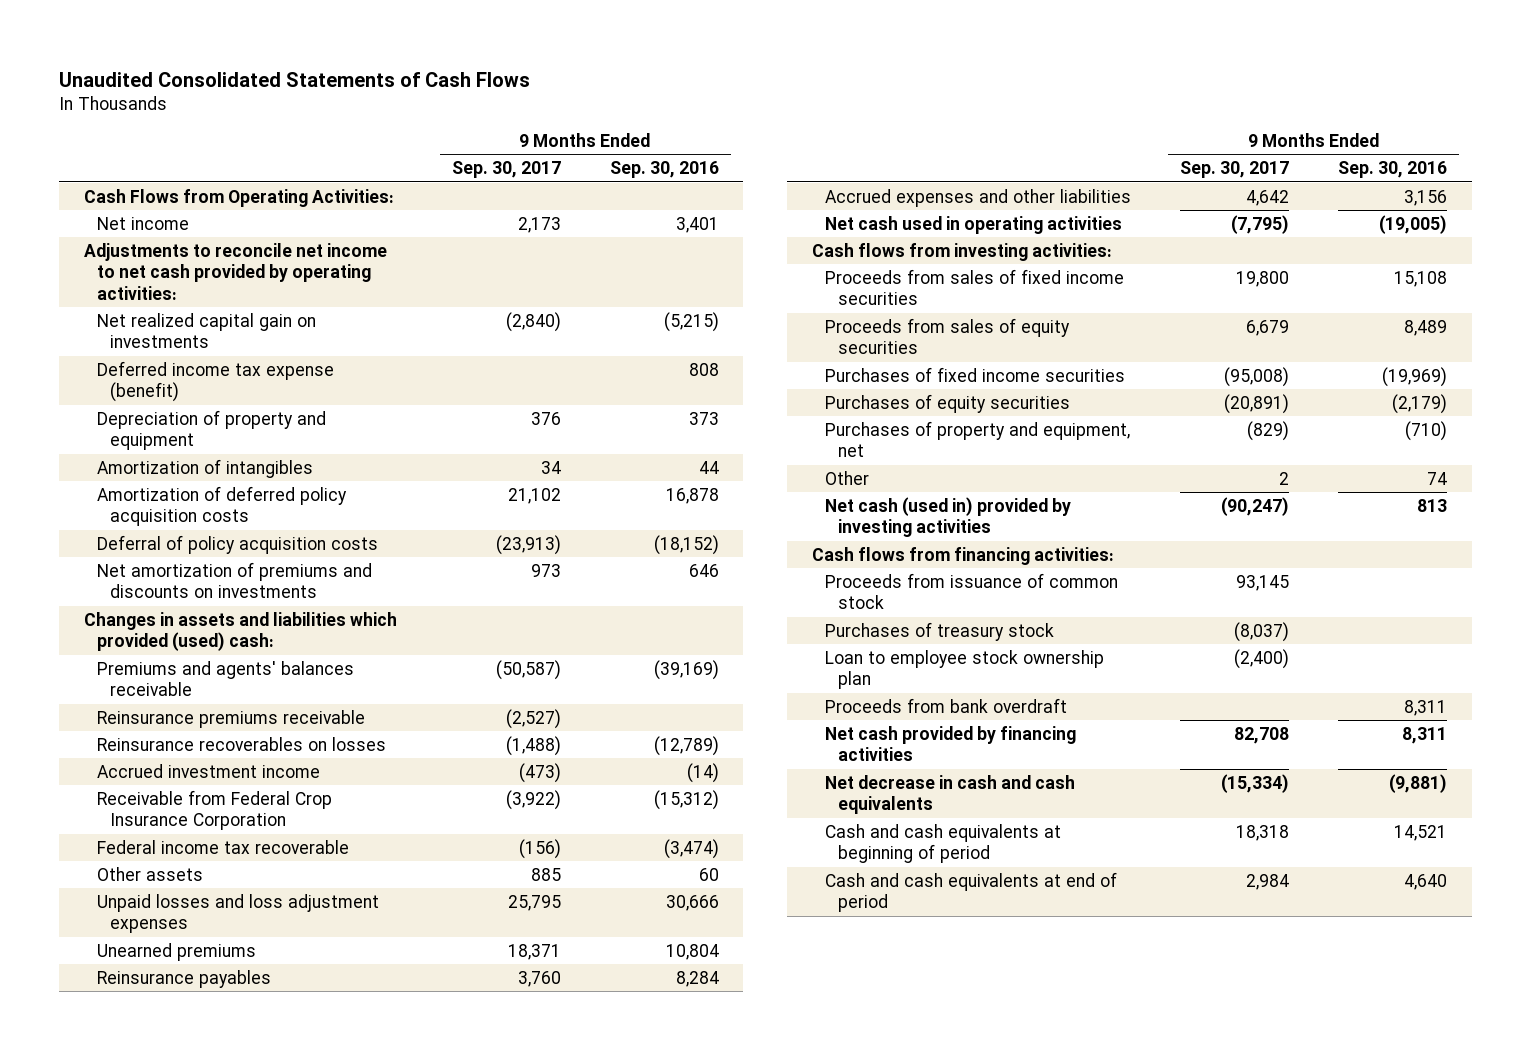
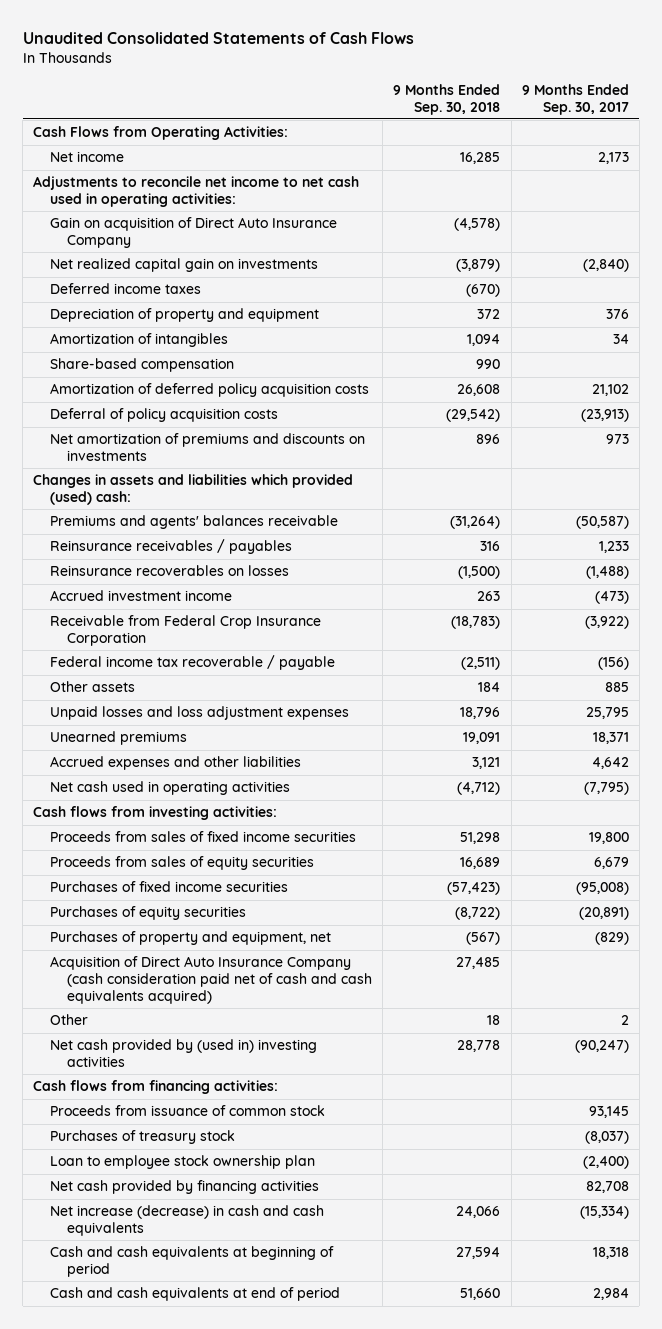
[609,161,719,179] Sep. 30, 2016 -> none
none -> [393,83,501,115] 9 Months Ended Sep. 30, 2018
[83,242,387,301] Adjustments to reconcile net income to net cash provided by operating activities: -> [33,176,360,208] Adjustments to reconcile net income to net cash used in operating activities:
none -> [50,217,338,249] Gain on acquisition of Direct Auto Insurance Company
[96,360,334,403] Deferred income tax expense (benefit) -> [50,283,202,295] Deferred income taxes
none -> [50,358,235,373] Share-based compensation
[96,709,365,728] Reinsurance premiums receivable -> [50,539,293,555] Reinsurance receivables / payables
[505,708,561,729] (2,527) -> [598,541,629,554] 1,233
[96,839,349,854] Federal income tax recoverable -> [50,655,336,671] Federal income tax recoverable / payable
[96,969,271,988] Reinsurance payables -> none
none -> [50,956,372,1004] Acquisition of Direct Auto Insurance Company (cash consideration paid net of cash and cash equivalents acquired)
[824,496,1071,538] Net cash (used in) provided by investing activities -> [50,1039,318,1068] Net cash provided by (used in) investing activities
[824,697,1067,713] Proceeds from bank overdraft -> none
[824,774,1075,815] Net decrease in cash and cash equivalents -> [50,1205,325,1237] Net increase (decrease) in cash and cash equivalents

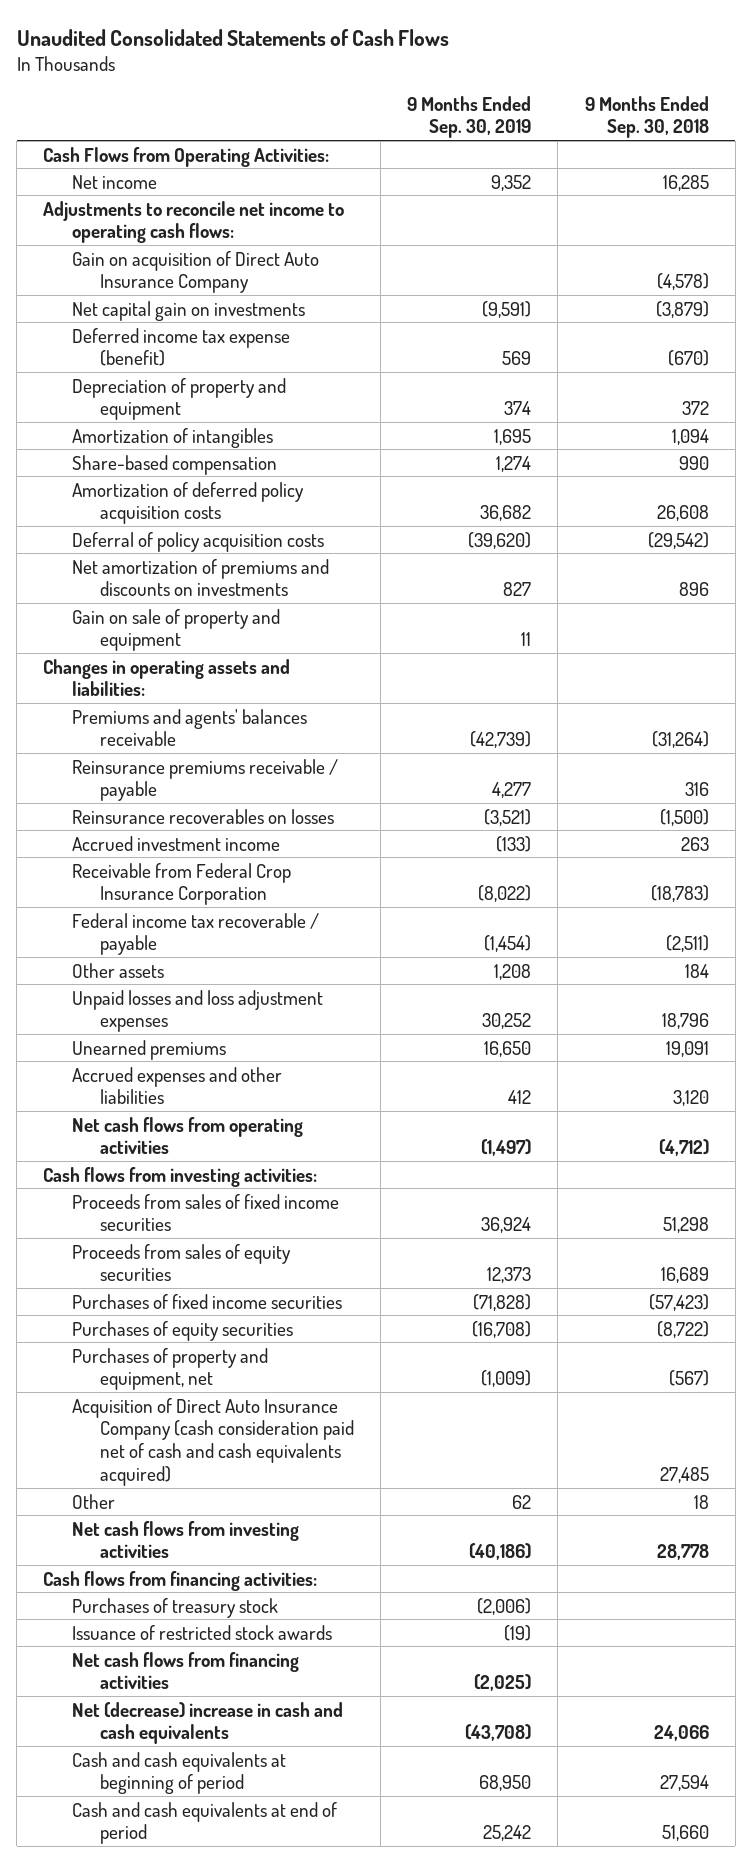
[521,83,629,115] 9 Months Ended Sep. 30, 2017 -> none
none -> [407,95,532,139] 9 Months Ended Sep. 30, 2019
[33,176,360,208] Adjustments to reconcile net income to net cash used in operating activities: -> [43,200,345,244] Adjustments to reconcile net income to operating cash flows:
[50,258,319,273] Net realized capital gain on investments -> [71,300,305,321] Net capital gain on investments
[50,283,202,295] Deferred income taxes -> [71,327,290,367] Deferred income tax expense (benefit)
none -> [71,608,280,652] Gain on sale of property and equipment
[33,474,354,506] Changes in assets and liabilities which provided (used) cash: -> [43,658,291,697] Changes in operating assets and liabilities:
[50,539,293,555] Reinsurance receivables / payables -> [71,758,338,802] Reinsurance premiums receivable / payable
[472,757,501,770] 3,121 -> [672,1090,709,1107] 3,120
[50,781,291,796] Net cash used in operating activities -> [71,1116,303,1155] Net cash flows from operating activities
[50,1039,318,1068] Net cash provided by (used in) investing activities -> [71,1520,299,1559] Net cash flows from investing activities
[50,1105,326,1117] Proceeds from issuance of common stock -> none
[50,1155,316,1170] Loan to employee stock ownership plan -> none
none -> [71,1624,332,1640] Issuance of restricted stock awards
[50,1180,320,1195] Net cash provided by financing activities -> [71,1651,299,1690] Net cash flows from financing activities
[50,1205,325,1237] Net increase (decrease) in cash and cash equivalents -> [71,1701,343,1745] Net (decrease) increase in cash and cash equivalents

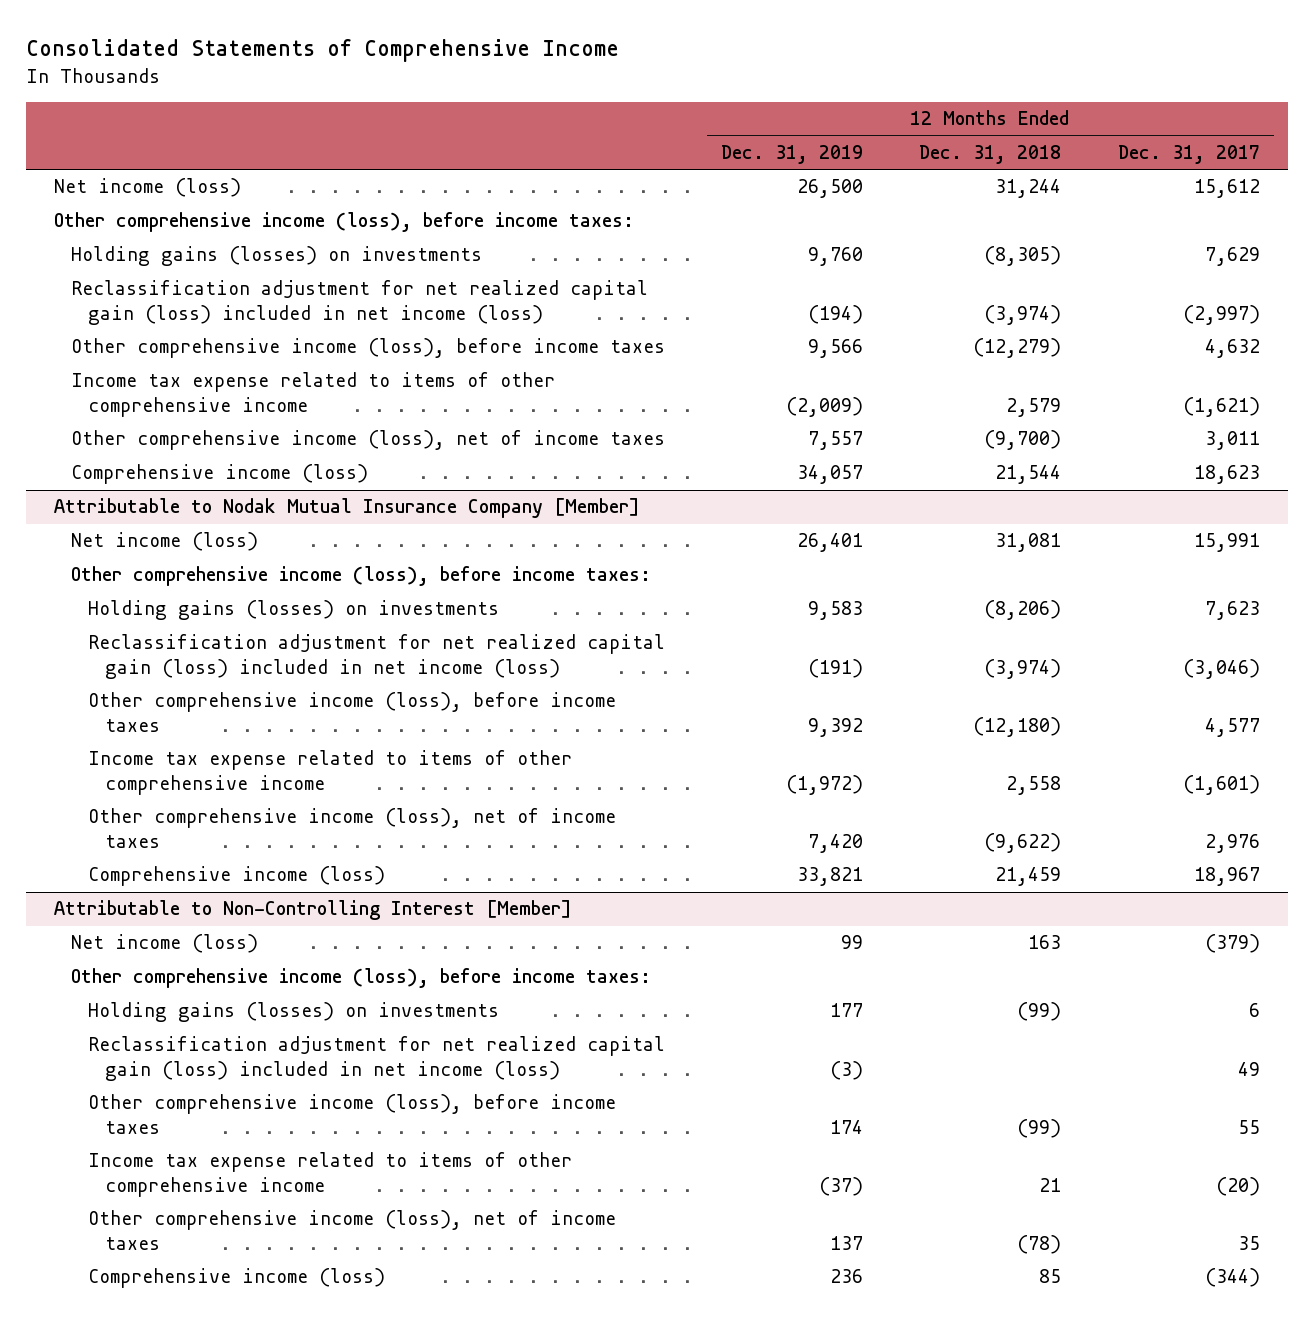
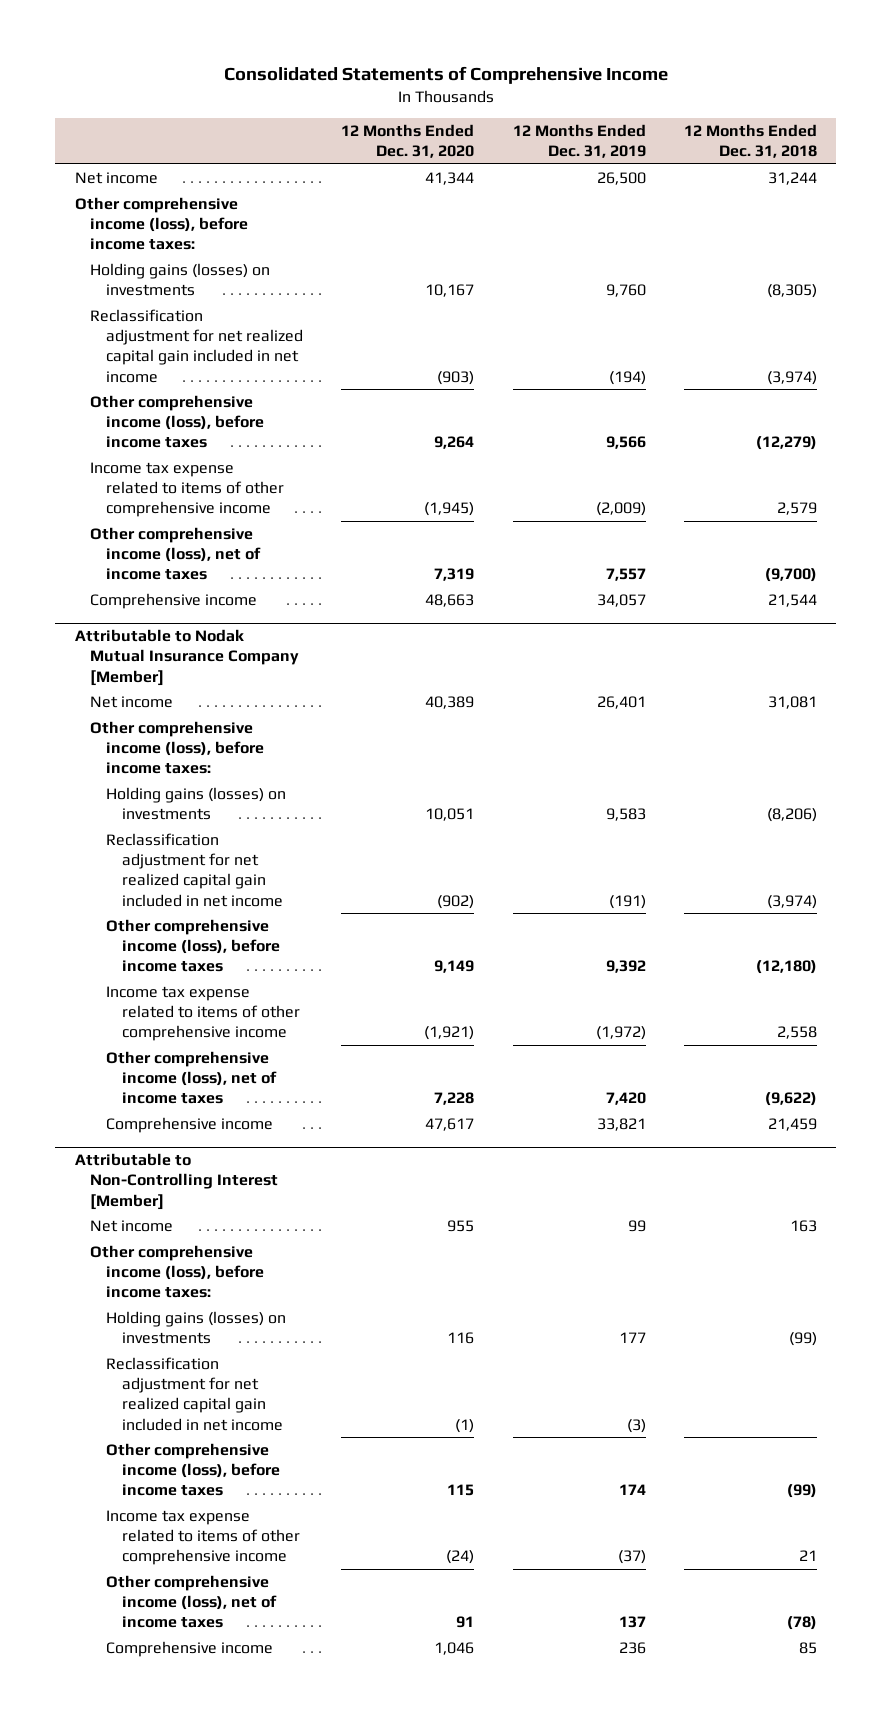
[1117,144,1260,164] Dec. 31, 2017 -> none
none -> [341,124,475,159] 12 Months Ended Dec. 31, 2020
[54,178,242,198] Net income (loss) -> [74,172,158,185] Net income
[71,280,649,325] Reclassification adjustment for net realized capital gain (loss) included in net income (loss) -> [90,309,303,383] Reclassification adjustment for net realized capital gain included in net income
[71,464,369,485] Comprehensive income (loss) -> [90,593,258,610] Comprehensive income
[71,532,259,552] Net income (loss) -> [90,696,174,709] Net income
[87,634,665,679] Reclassification adjustment for net realized capital gain (loss) included in net income (loss) -> [105,833,283,907] Reclassification adjustment for net realized capital gain included in net income
[87,866,385,887] Comprehensive income (loss) -> [105,1117,273,1134] Comprehensive income
[71,934,259,954] Net income (loss) -> [90,1220,174,1233] Net income
[87,1036,665,1081] Reclassification adjustment for net realized capital gain (loss) included in net income (loss) -> [105,1357,283,1431] Reclassification adjustment for net realized capital gain included in net income
[87,1268,385,1289] Comprehensive income (loss) -> [105,1641,273,1658] Comprehensive income

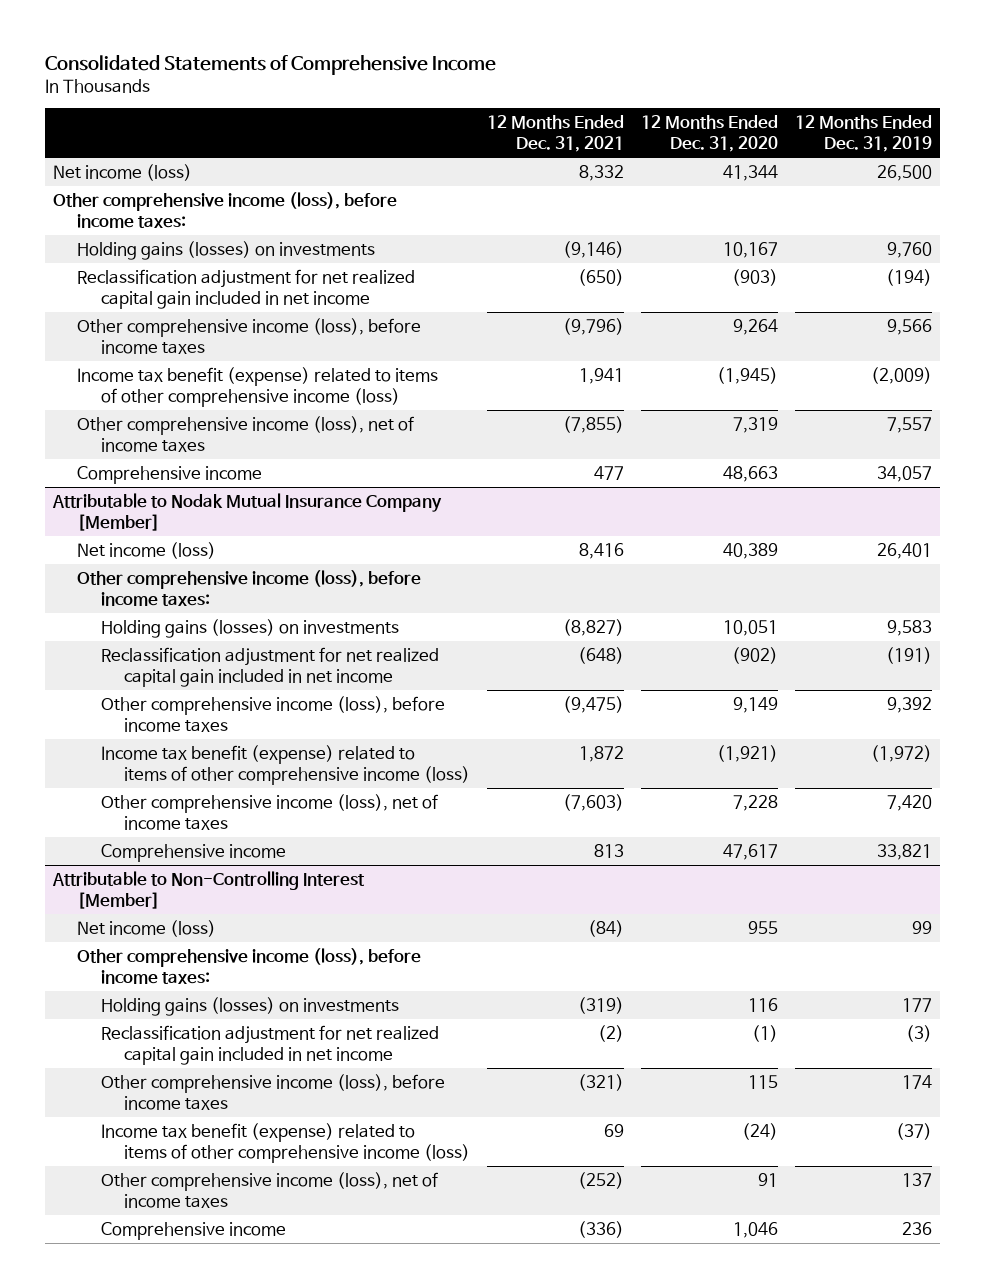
[684,124,818,159] 12 Months Ended Dec. 31, 2018 -> none
none -> [486,115,624,153] 12 Months Ended Dec. 31, 2021
[74,172,158,185] Net income -> [53,163,193,181] Net income (loss)
[90,462,284,518] Income tax expense related to items of other comprehensive income -> [76,366,438,408] Income tax benefit (expense) related to items of other comprehensive income (loss)
[90,696,174,709] Net income -> [76,541,216,559] Net income (loss)
[105,986,300,1042] Income tax expense related to items of other comprehensive income -> [100,744,471,786] Income tax benefit (expense) related to items of other comprehensive income (loss)
[90,1220,174,1233] Net income -> [76,919,216,937] Net income (loss)
[105,1510,300,1566] Income tax expense related to items of other comprehensive income -> [100,1122,471,1164] Income tax benefit (expense) related to items of other comprehensive income (loss)

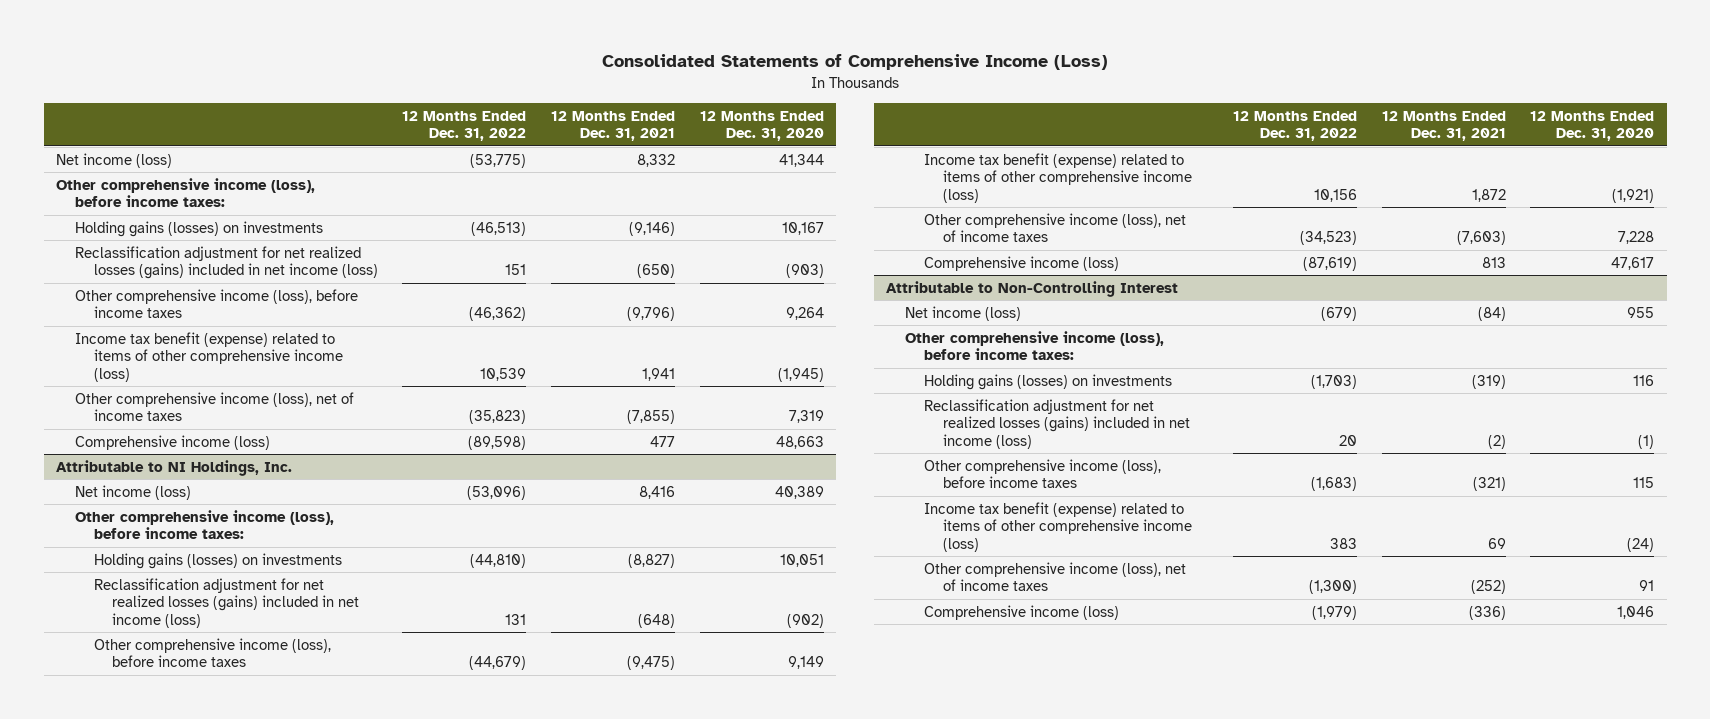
[44,54,496,75] Consolidated Statements of Comprehensive Income -> [602,54,1109,71] Consolidated Statements of Comprehensive Income (Loss)
[794,115,932,153] 12 Months Ended Dec. 31, 2019 -> none
none -> [402,110,527,142] 12 Months Ended Dec. 31, 2022
[76,268,415,310] Reclassification adjustment for net realized capital gain included in net income -> [74,245,378,280] Reclassification adjustment for net realized losses (gains) included in net income (loss)
[76,465,262,484] Comprehensive income -> [74,434,270,450] Comprehensive income (loss)
[52,492,443,532] Attributable to Nodak Mutual Insurance Company [Member] -> [55,459,292,476] Attributable to NI Holdings, Inc.
[100,646,439,688] Reclassification adjustment for net realized capital gain included in net income -> [93,577,360,629] Reclassification adjustment for net realized losses (gains) included in net income (loss)
[100,843,286,862] Comprehensive income -> [924,255,1120,271] Comprehensive income (loss)
[52,870,366,910] Attributable to Non-Controlling Interest [Member] -> [886,280,1179,297] Attributable to Non-Controlling Interest
[100,1024,439,1066] Reclassification adjustment for net realized capital gain included in net income -> [924,398,1191,450] Reclassification adjustment for net realized losses (gains) included in net income (loss)
[100,1221,286,1240] Comprehensive income -> [924,604,1120,620] Comprehensive income (loss)

